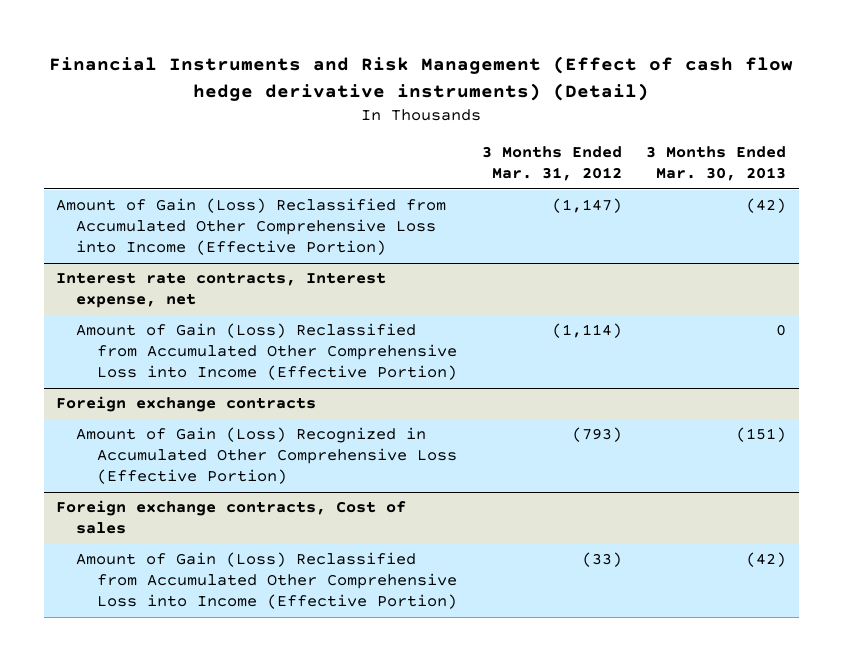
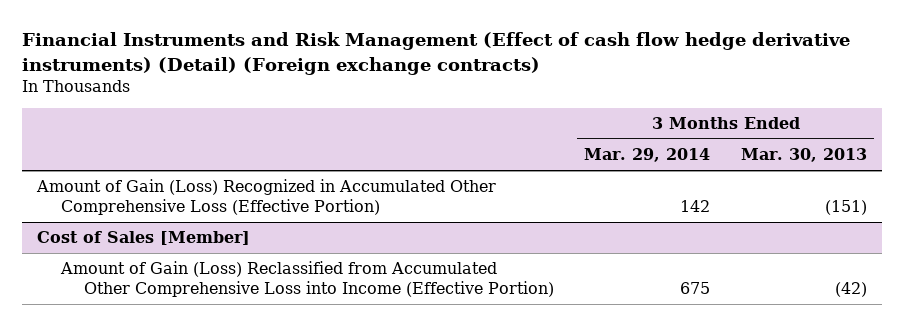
[49,56,794,101] Financial Instruments and Risk Management (Effect of cash flow hedge derivative instruments) (Detail) -> [21,32,850,75] Financial Instruments and Risk Management (Effect of cash flow hedge derivative instruments) (Detail) (Foreign exchange contracts)
[481,146,622,182] 3 Months Ended Mar. 31, 2012 -> none
none -> [584,148,711,163] Mar. 29, 2014
[56,198,447,256] Amount of Gain (Loss) Reclassified from Accumulated Other Comprehensive Loss into Income (Effective Portion) -> none
[56,272,387,309] Interest rate contracts, Interest expense, net -> none
[76,323,457,381] Amount of Gain (Loss) Reclassified from Accumulated Other Comprehensive Loss into Income (Effective Portion) -> none
[56,396,317,413] Foreign exchange contracts -> none
[56,500,407,535] Foreign exchange contracts, Cost of sales -> none
none -> [36,231,250,246] Cost of Sales [Member]

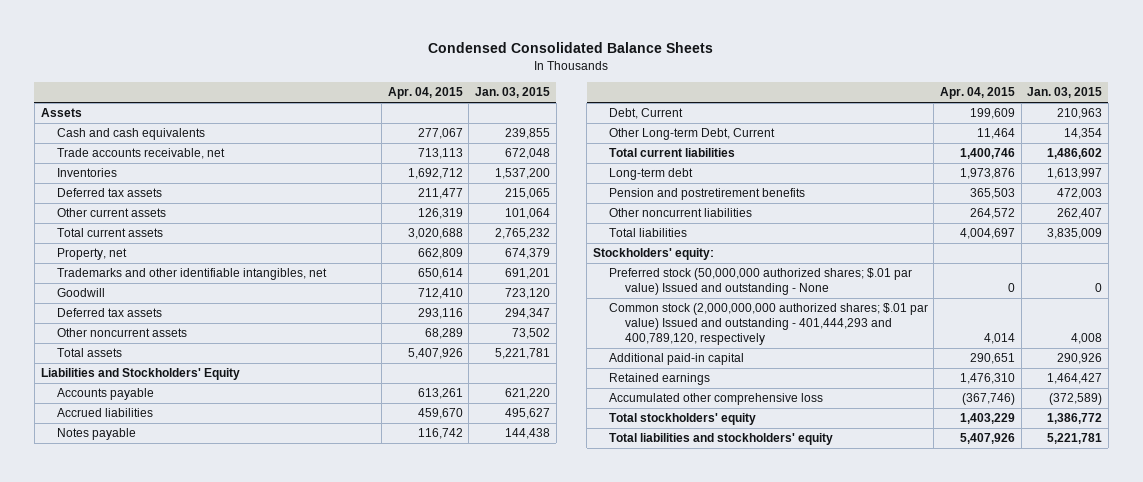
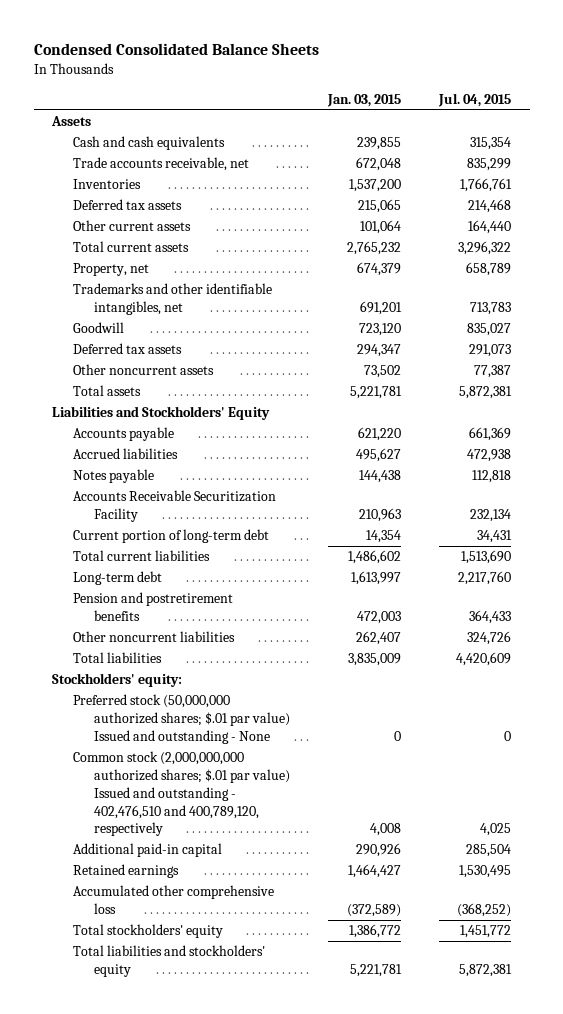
[387,87,463,100] Apr. 04, 2015 -> none
none -> [437,92,511,107] Jul. 04, 2015
[608,108,683,120] Debt, Current -> [73,490,277,523] Accounts Receivable Securitization Facility
[608,128,775,141] Other Long-term Debt, Current -> [73,529,270,544] Current portion of long-term debt
[608,303,928,345] Common stock (2,000,000,000 authorized shares; $.01 par value) Issued and outstanding - 401,444,293 and 400,789,120, respectively -> [73,751,291,837] Common stock (2,000,000,000 authorized shares; $.01 par value) Issued and outstanding - 402,476,510 and 400,789,120, respectively

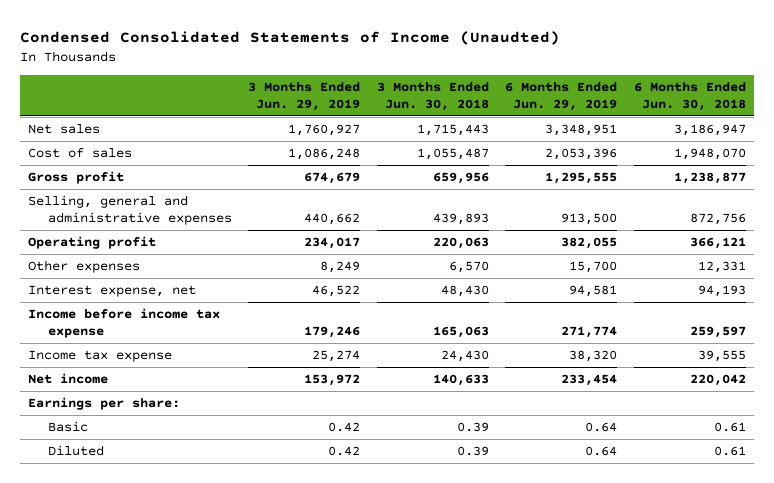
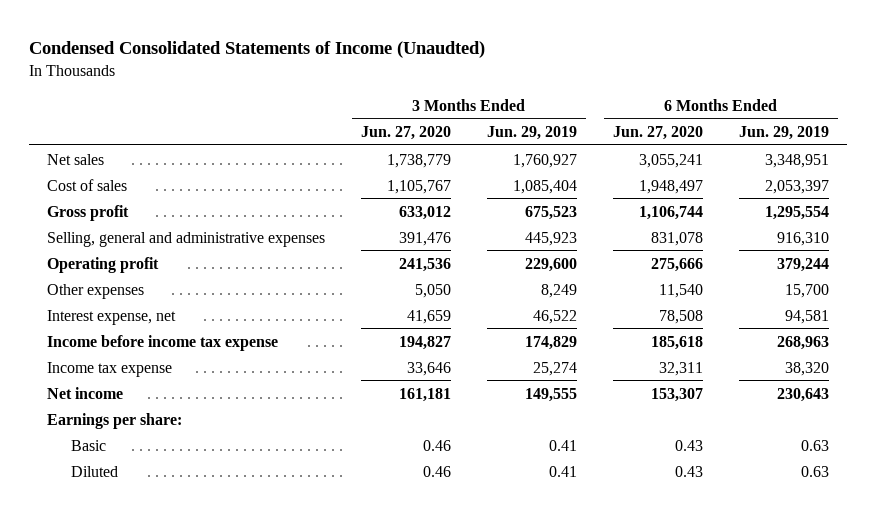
[376,81,489,111] 3 Months Ended Jun. 30, 2018 -> none
[633,81,746,111] 6 Months Ended Jun. 30, 2018 -> none
none -> [360,125,451,140] Jun. 27, 2020
none -> [613,125,704,140] Jun. 27, 2020
[288,148,361,161] 1,086,248 -> [512,179,577,194] 1,085,404
[545,148,618,161] 2,053,396 -> [765,179,830,194] 2,053,397
[304,172,361,185] 674,679 -> [524,205,577,220] 675,523
[545,172,618,185] 1,295,555 -> [765,205,830,220] 1,295,554
[304,213,361,226] 440,662 -> [524,231,577,246] 445,923
[561,213,618,226] 913,500 -> [777,231,830,246] 916,310
[304,237,361,250] 234,017 -> [524,257,577,272] 229,600
[561,237,618,250] 382,055 -> [777,257,830,272] 379,244
[304,326,361,339] 179,246 -> [524,335,577,350] 174,829
[561,326,618,339] 271,774 -> [777,335,830,350] 268,963
[304,374,361,387] 153,972 -> [524,387,577,402] 149,555
[561,374,618,387] 233,454 -> [777,387,830,402] 230,643
[328,422,361,433] 0.42 -> [548,439,577,451] 0.41
[585,422,618,433] 0.64 -> [801,439,830,451] 0.63
[328,446,361,457] 0.42 -> [548,465,577,477] 0.41
[585,446,618,457] 0.64 -> [801,465,830,477] 0.63

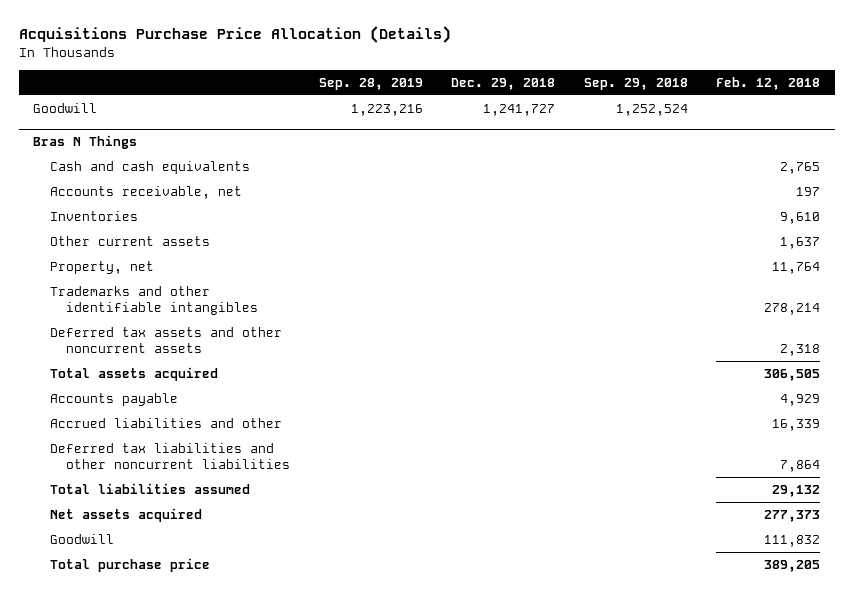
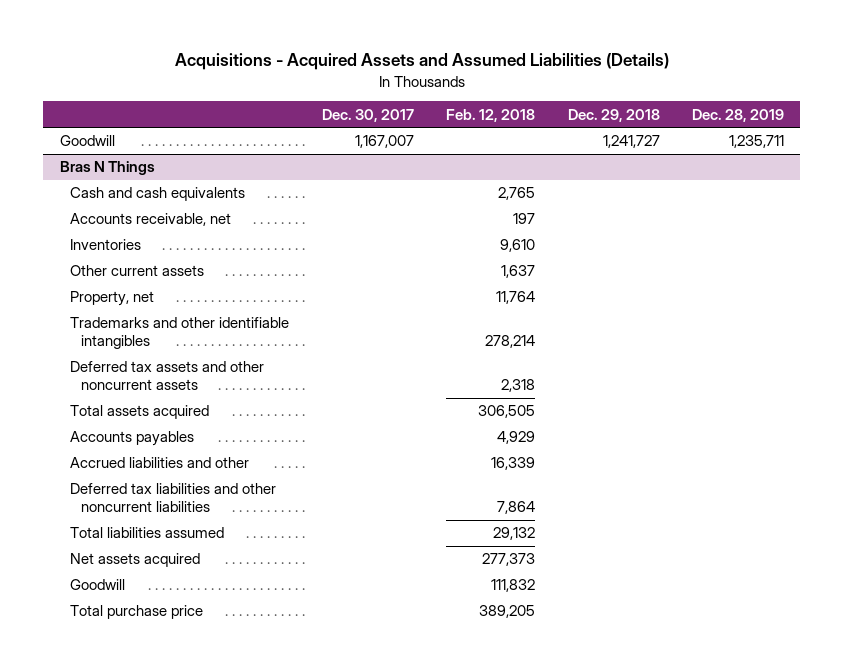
[18,26,451,44] Acquisitions Purchase Price Allocation (Details) -> [174,53,669,71] Acquisitions - Acquired Assets and Assumed Liabilities (Details)
[318,77,423,90] Sep. 28, 2019 -> none
[583,77,688,90] Sep. 29, 2018 -> none
none -> [321,108,414,122] Dec. 30, 2017
none -> [692,108,785,122] Dec. 28, 2019
[49,392,178,406] Accounts payable -> [70,431,195,447] Accounts payables

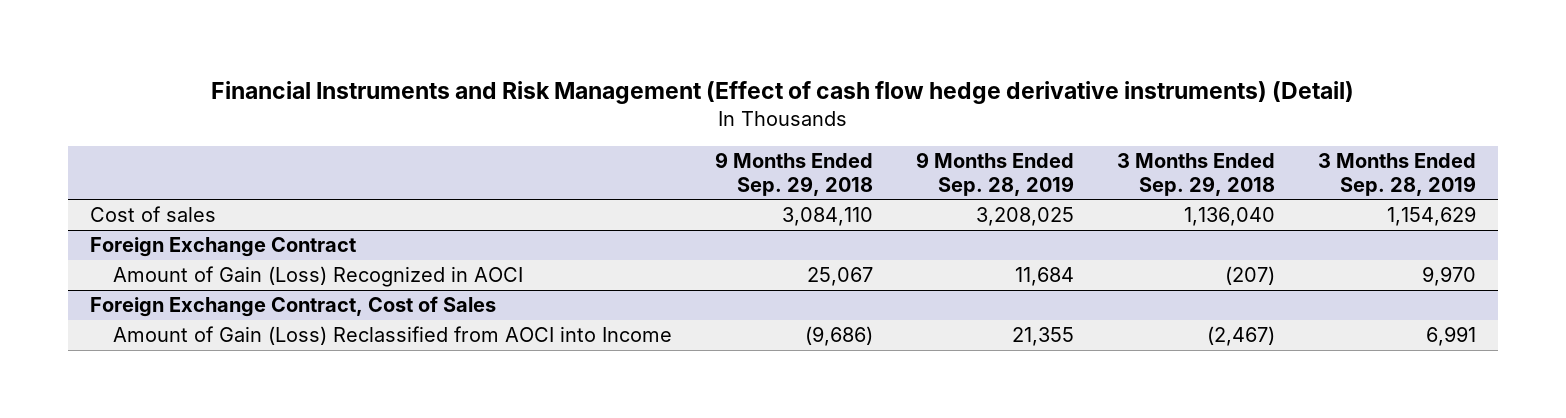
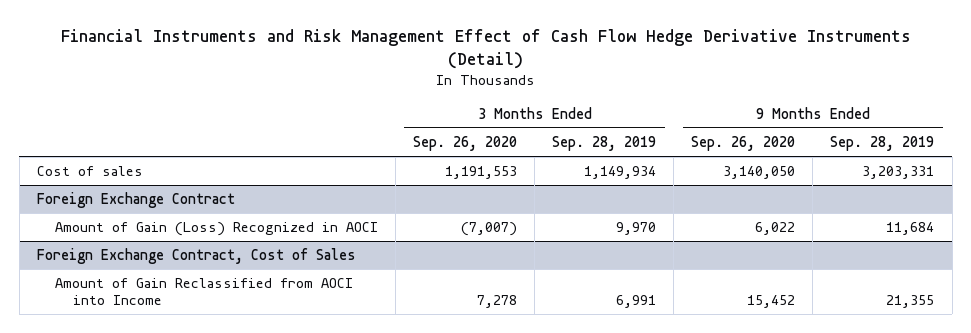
[210,81,1354,105] Financial Instruments and Risk Management (Effect of cash flow hedge derivative instruments) (Detail) -> [60,28,911,69] Financial Instruments and Risk Management Effect of Cash Flow Hedge Derivative Instruments (Detail)
[715,151,874,196] 9 Months Ended Sep. 29, 2018 -> none
[1117,152,1276,196] 3 Months Ended Sep. 29, 2018 -> none
none -> [413,135,518,151] Sep. 26, 2020
none -> [691,135,796,151] Sep. 26, 2020
[976,207,1075,227] 3,208,025 -> [862,166,935,180] 3,203,331
[1387,206,1477,227] 1,154,629 -> [584,166,657,180] 1,149,934
[113,326,673,346] Amount of Gain (Loss) Reclassified from AOCI into Income -> [54,278,353,306] Amount of Gain Reclassified from AOCI into Income

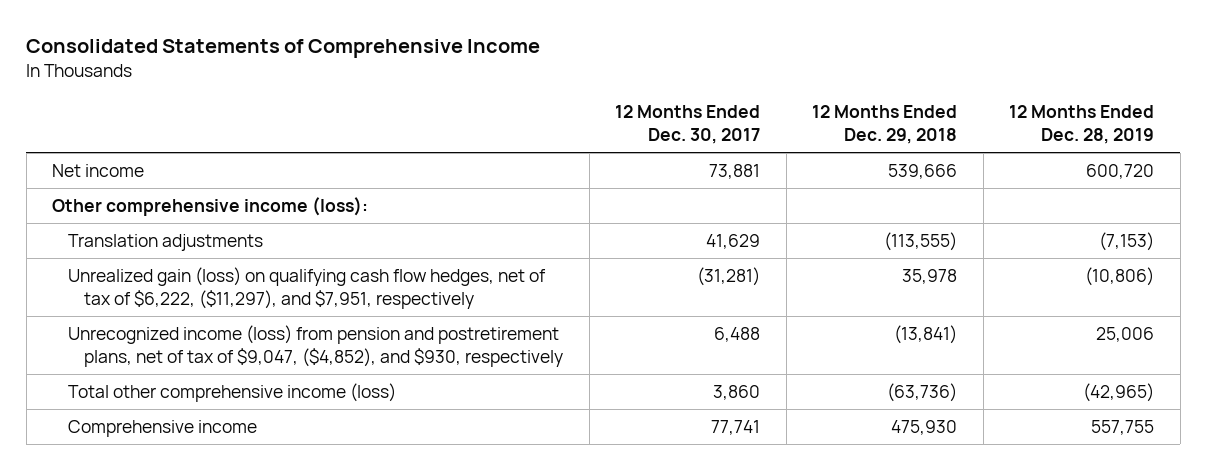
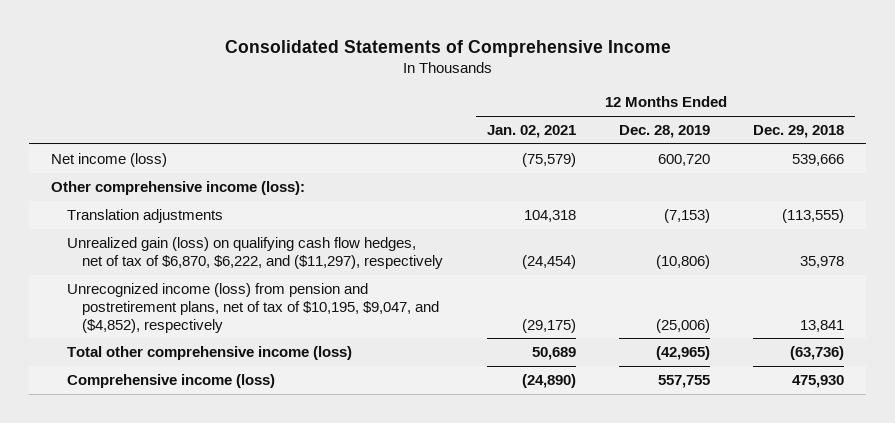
[615,105,761,145] 12 Months Ended Dec. 30, 2017 -> none
none -> [486,125,576,139] Jan. 02, 2021
[52,163,145,177] Net income -> [50,153,167,168] Net income (loss)
[68,266,547,309] Unrealized gain (loss) on qualifying cash flow hedges, net of tax of $6,222, ($11,297), and $7,951, respectively -> [66,237,444,269] Unrealized gain (loss) on qualifying cash flow hedges, net of tax of $6,870, $6,222, and ($11,297), respectively
[68,324,564,367] Unrecognized income (loss) from pension and postretirement plans, net of tax of $9,047, ($4,852), and $930, respectively -> [66,283,440,333] Unrecognized income (loss) from pension and postretirement plans, net of tax of $10,195, $9,047, and ($4,852), respectively
[894,324,958,344] (13,841) -> [800,319,845,332] 13,841
[1096,326,1155,342] 25,006 -> [656,318,711,333] (25,006)
[68,419,258,437] Comprehensive income -> [66,374,275,389] Comprehensive income (loss)

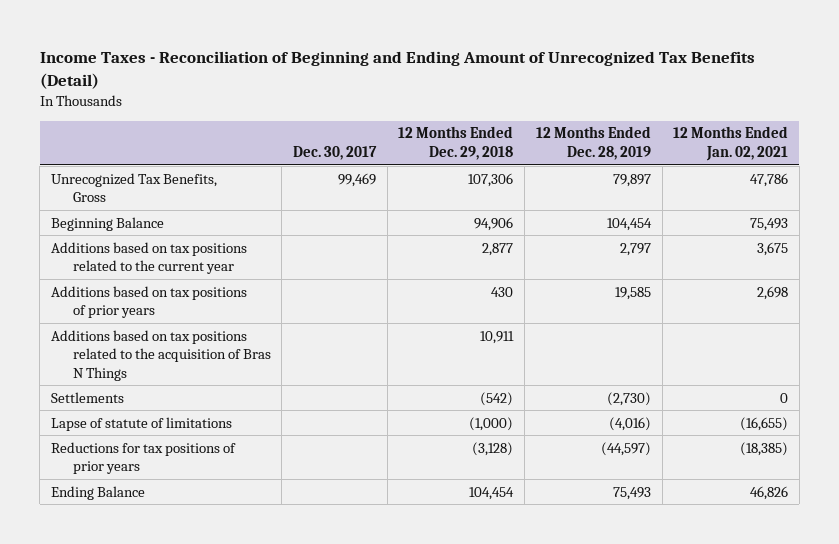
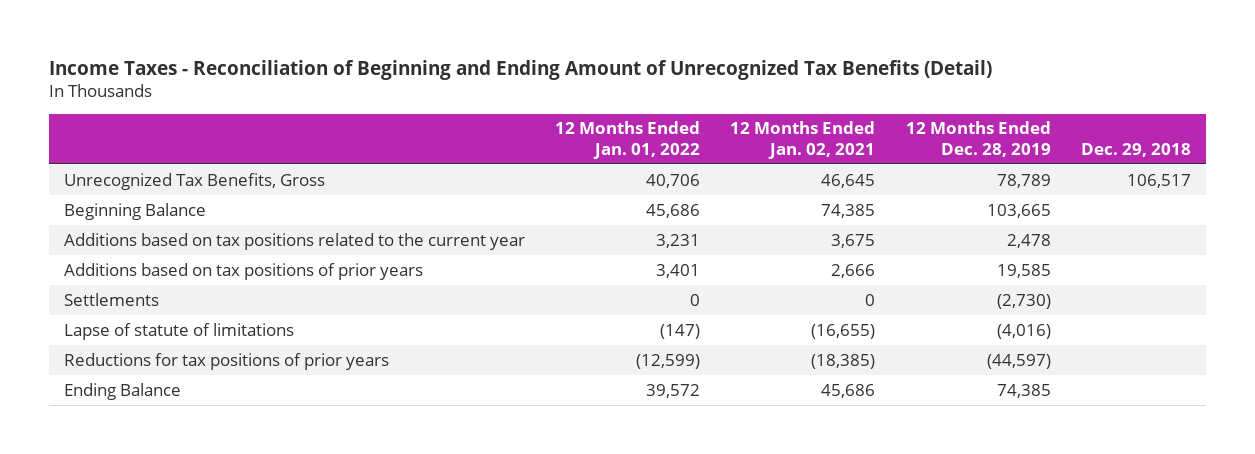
[292,145,377,160] Dec. 30, 2017 -> none
[398,126,514,160] 12 Months Ended Dec. 29, 2018 -> none
none -> [555,121,701,159] 12 Months Ended Jan. 01, 2022
none -> [1080,142,1191,157] Dec. 29, 2018
[50,329,271,381] Additions based on tax positions related to the acquisition of Bras N Things -> none
[612,173,651,187] 79,897 -> [996,173,1051,188] 78,789
[750,172,789,187] 47,786 -> [821,173,876,188] 46,645
[606,217,652,231] 104,454 -> [986,203,1051,218] 103,665
[750,217,789,231] 75,493 -> [821,203,876,218] 74,385
[619,242,651,256] 2,797 -> [1006,233,1051,248] 2,478
[757,285,789,300] 2,698 -> [831,263,876,278] 2,666
[612,486,651,500] 75,493 -> [996,383,1051,398] 74,385
[750,485,789,500] 46,826 -> [821,383,876,398] 45,686

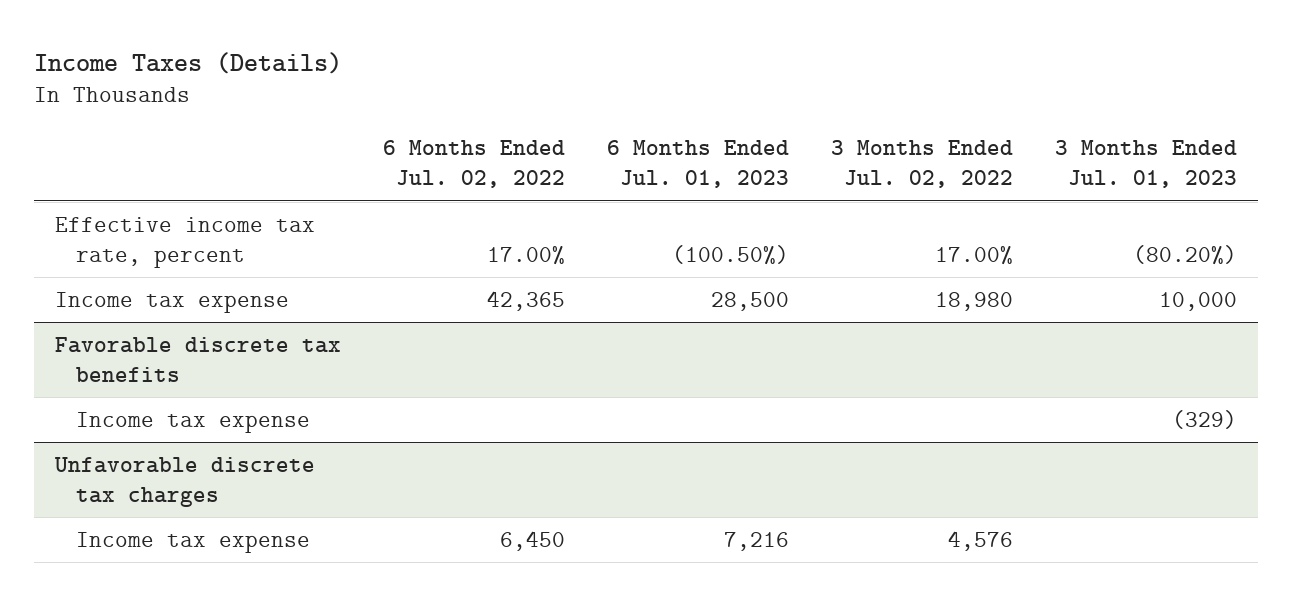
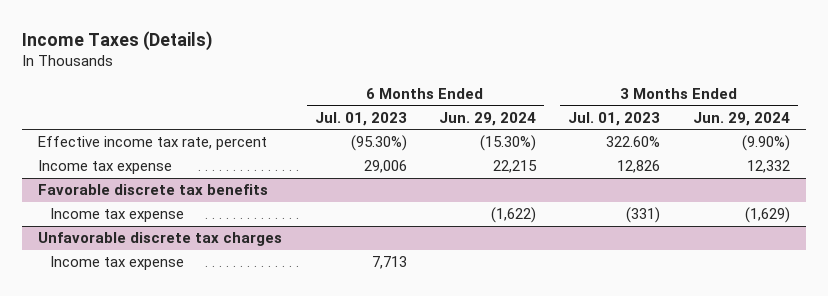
[383,139,566,188] 6 Months Ended Jul. 02, 2022 -> none
[831,139,1014,188] 3 Months Ended Jul. 02, 2022 -> none
none -> [439,111,537,126] Jun. 29, 2024
none -> [692,111,790,126] Jun. 29, 2024
[672,244,790,265] (100.50%) -> [350,135,407,152] (95.30%)
[1133,244,1238,265] (80.20%) -> [606,136,661,148] 322.60%
[711,291,790,311] 28,500 -> [363,160,407,174] 29,006
[1159,291,1238,311] 10,000 -> [617,160,661,174] 12,826
[1172,409,1238,429] (329) -> [626,207,661,224] (331)
[724,531,790,551] 7,216 -> [371,256,407,270] 7,713

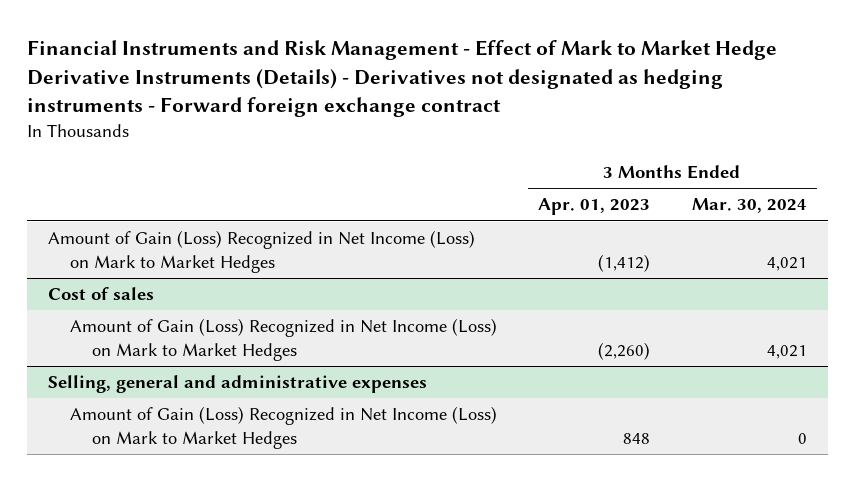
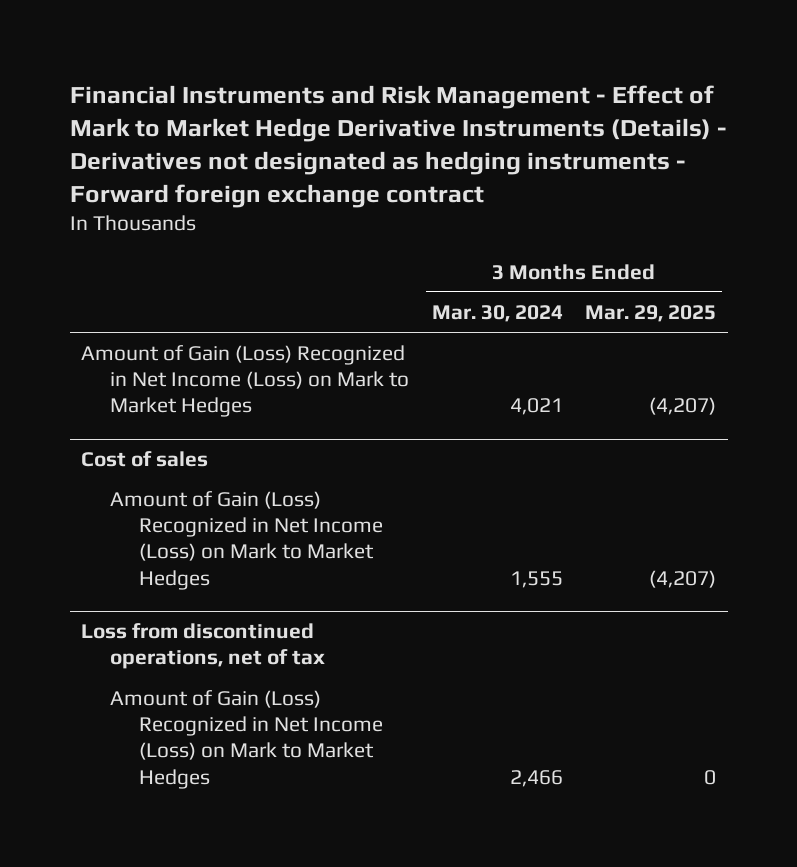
[538,198,651,216] Apr. 01, 2023 -> none
none -> [585,304,717,322] Mar. 29, 2025
[766,344,807,359] 4,021 -> [509,570,563,588] 1,555
[47,375,427,394] Selling, general and administrative expenses -> [81,623,326,670] Loss from discontinued operations, net of tax
[797,432,807,444] 0 -> [509,769,563,787] 2,466

